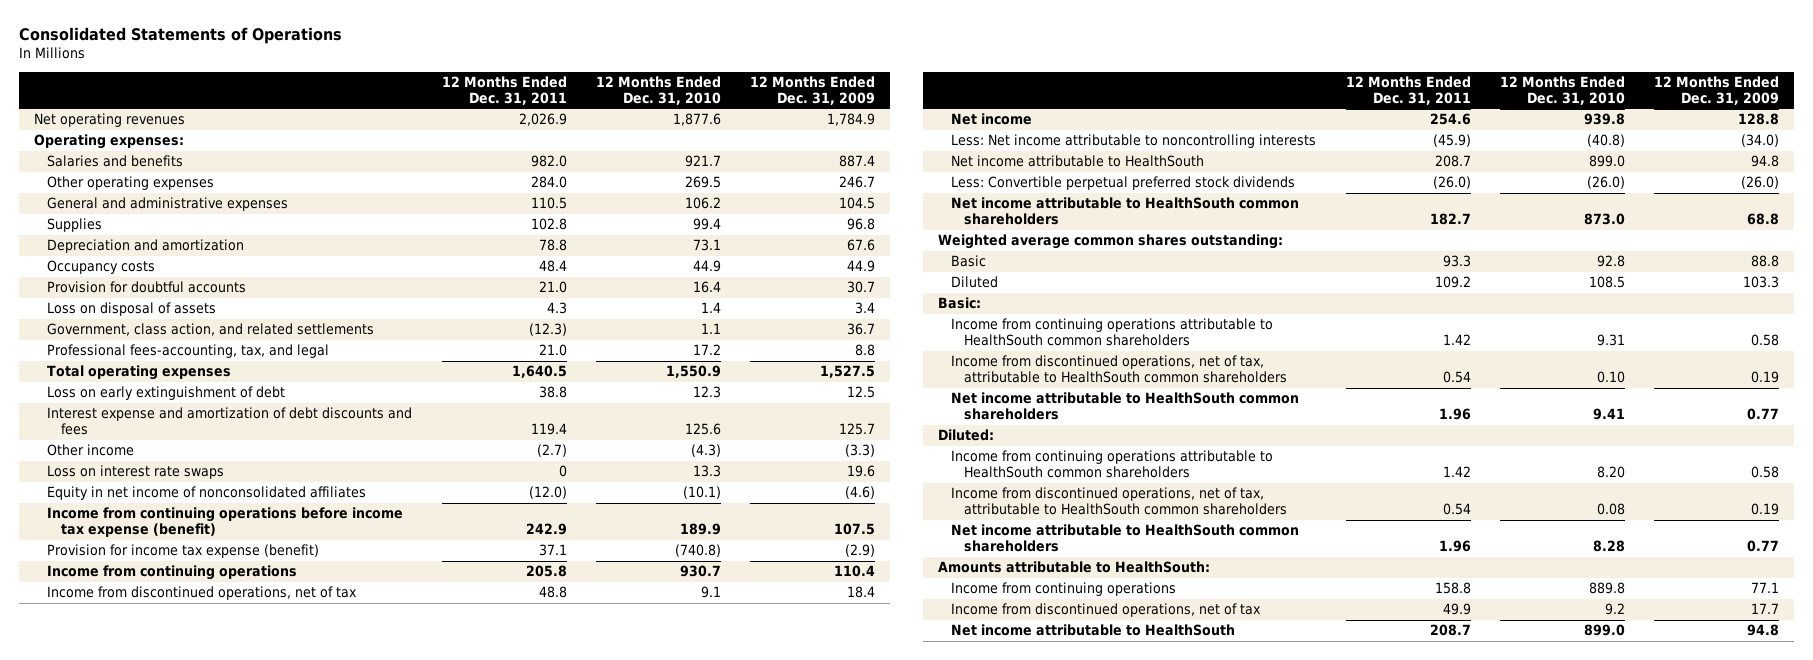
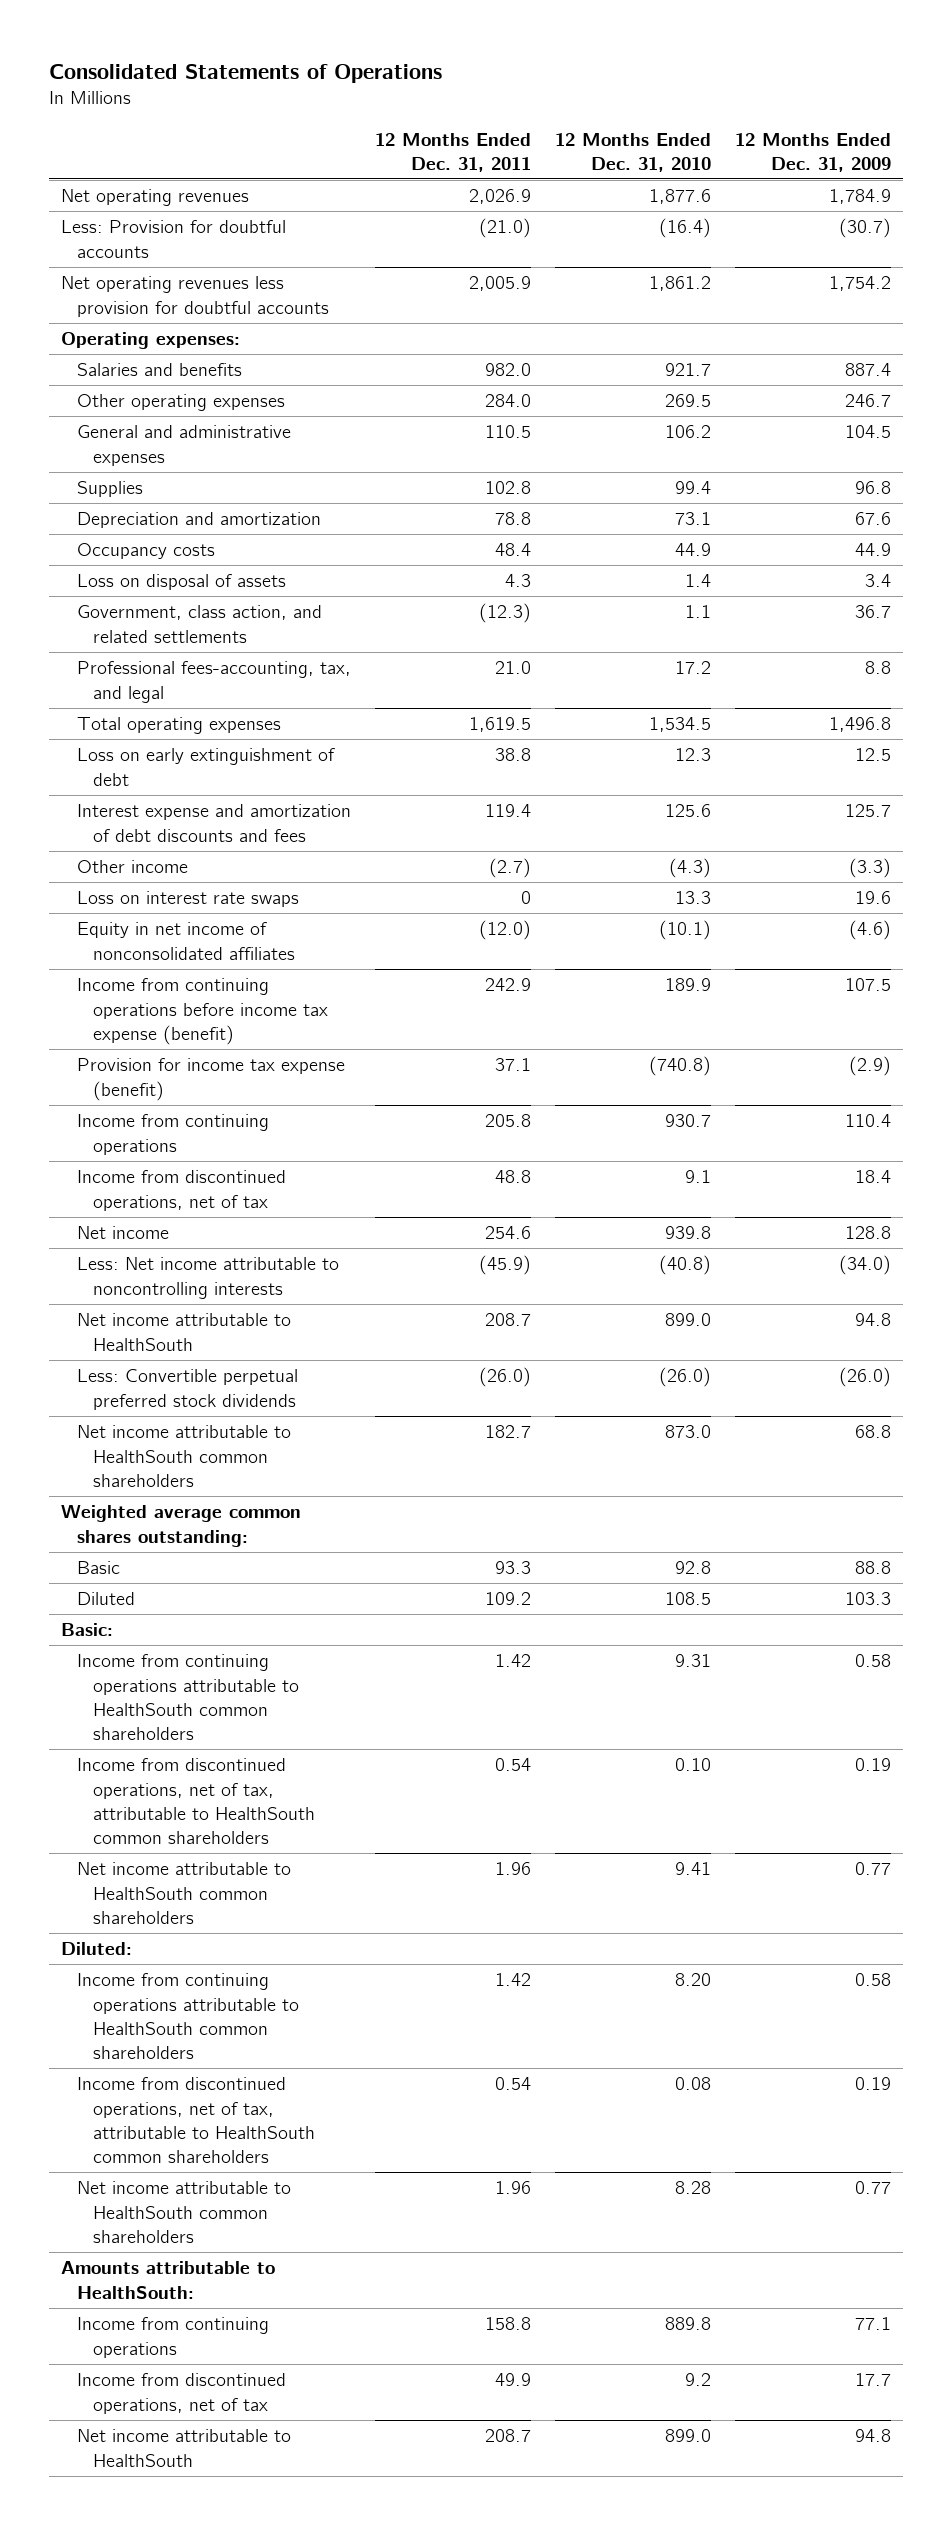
none -> [61,220,287,258] Less: Provision for doubtful accounts
none -> [61,276,330,317] Net operating revenues less provision for doubtful accounts
[47,281,247,294] Provision for doubtful accounts -> none
[511,365,567,379] 1,640.5 -> [469,717,532,733] 1,619.5
[666,365,722,379] 1,550.9 -> [649,717,712,733] 1,534.5
[820,365,876,379] 1,527.5 -> [829,717,892,733] 1,496.8

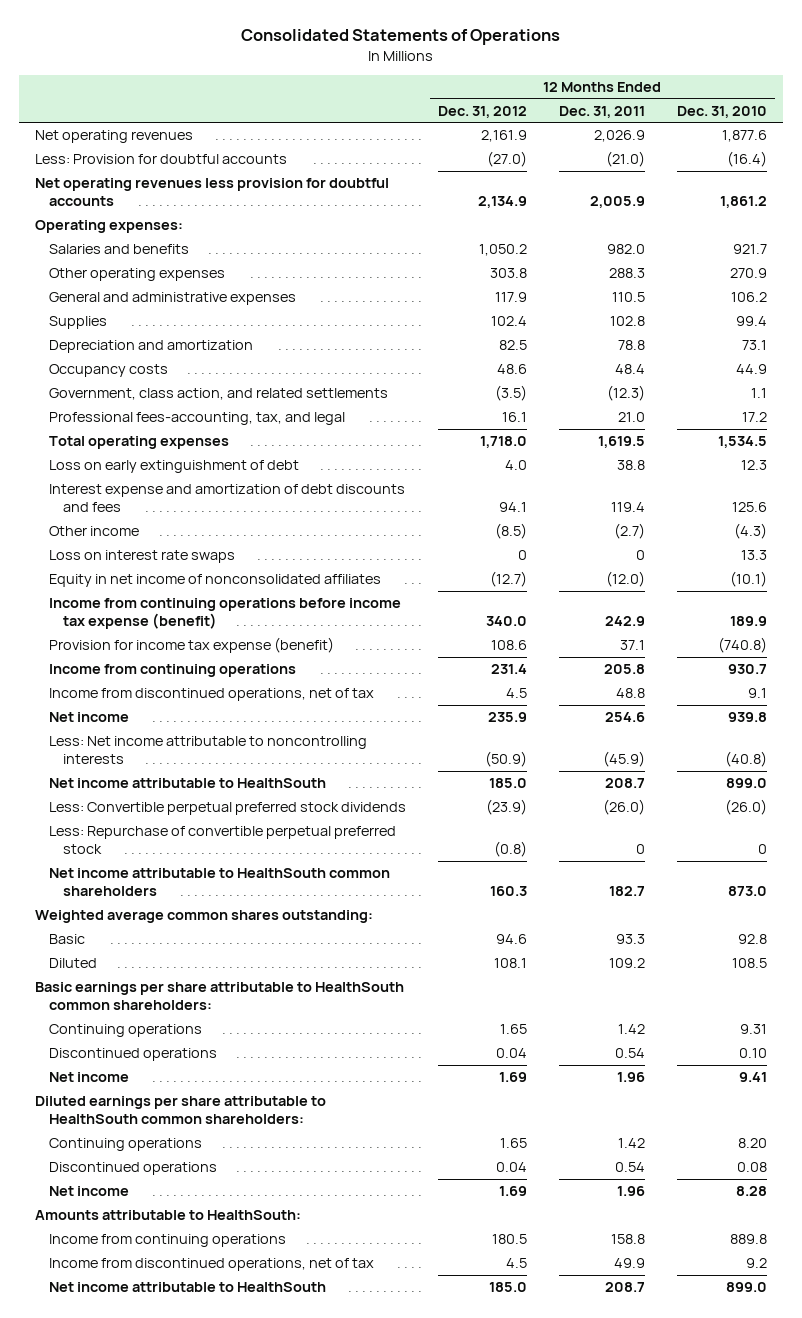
[735,132,892,172] 12 Months Ended Dec. 31, 2009 -> none
none -> [437,105,527,118] Dec. 31, 2012
[485,394,532,408] 284.0 -> [608,268,645,279] 288.3
[665,394,712,408] 269.5 -> [729,268,767,279] 270.9
[77,574,287,591] Loss on disposal of assets -> none
none -> [48,826,396,855] Less: Repurchase of convertible perpetual preferred stock
[61,1623,114,1637] Basic: -> [34,982,404,1011] Basic earnings per share attributable to HealthSouth common shareholders:
[77,1654,299,1740] Income from continuing operations attributable to HealthSouth common shareholders -> [48,1024,202,1038] Continuing operations
[77,1758,315,1844] Income from discontinued operations, net of tax, attributable to HealthSouth common shareholders -> [48,1048,217,1062] Discontinued operations
[77,1862,292,1924] Net income attributable to HealthSouth common shareholders -> [48,1072,129,1083] Net income
[61,1942,133,1956] Diluted: -> [34,1096,326,1125] Diluted earnings per share attributable to HealthSouth common shareholders:
[77,1973,299,2059] Income from continuing operations attributable to HealthSouth common shareholders -> [48,1138,202,1152] Continuing operations
[77,2077,315,2163] Income from discontinued operations, net of tax, attributable to HealthSouth common shareholders -> [48,1162,217,1176] Discontinued operations
[77,2181,292,2243] Net income attributable to HealthSouth common shareholders -> [48,1186,129,1197] Net income

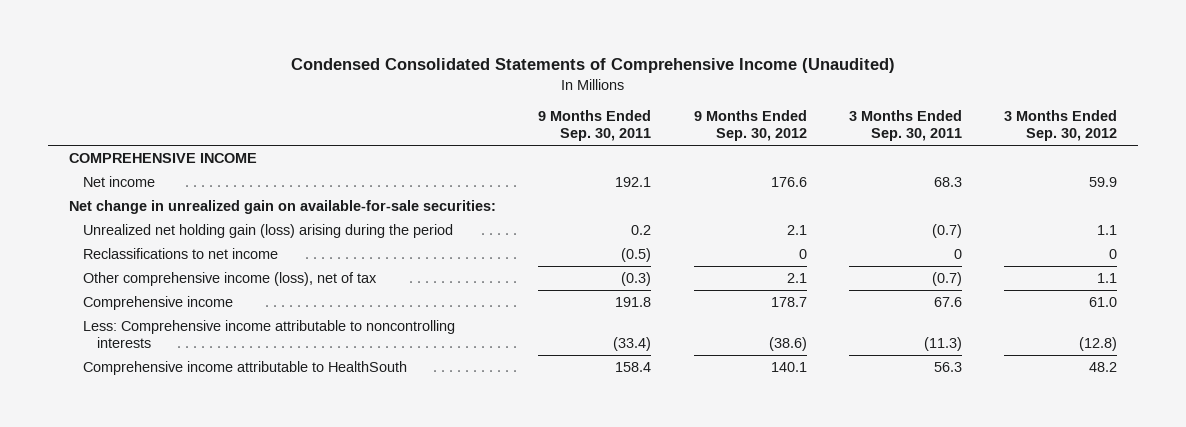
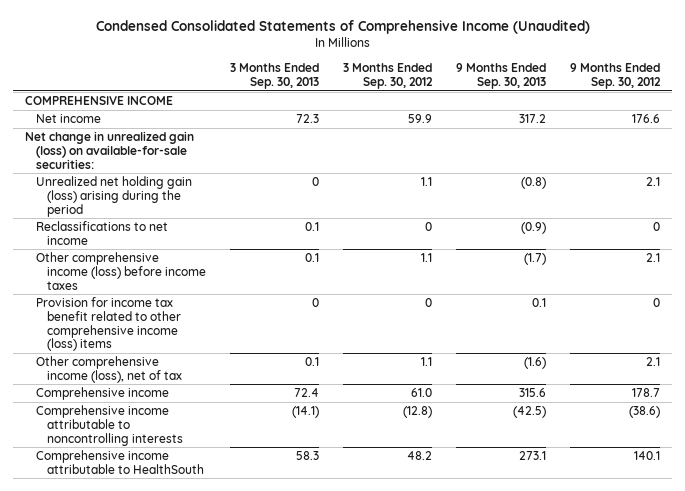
[538,110,652,142] 9 Months Ended Sep. 30, 2011 -> none
[848,110,962,142] 3 Months Ended Sep. 30, 2011 -> none
none -> [229,63,319,90] 3 Months Ended Sep. 30, 2013
none -> [456,63,547,90] 9 Months Ended Sep. 30, 2013
[69,199,497,214] Net change in unrealized gain on available-for-sale securities: -> [24,131,194,169] Net change in unrealized gain (loss) on available-for-sale securities:
none -> [35,252,206,290] Other comprehensive income (loss) before income taxes
none -> [35,297,181,352] Provision for income tax benefit related to other comprehensive income (loss) items
[83,319,456,349] Less: Comprehensive income attributable to noncontrolling interests -> [35,405,183,446] Comprehensive income attributable to noncontrolling interests

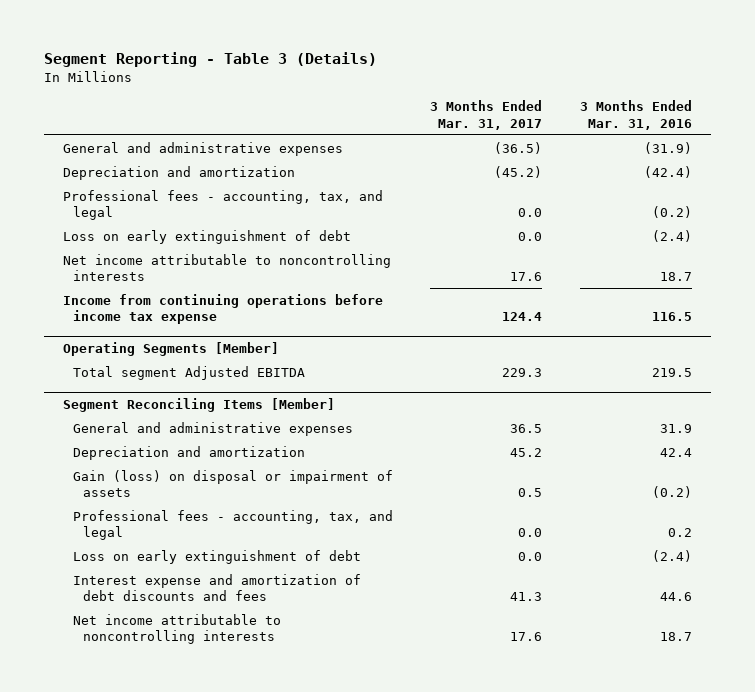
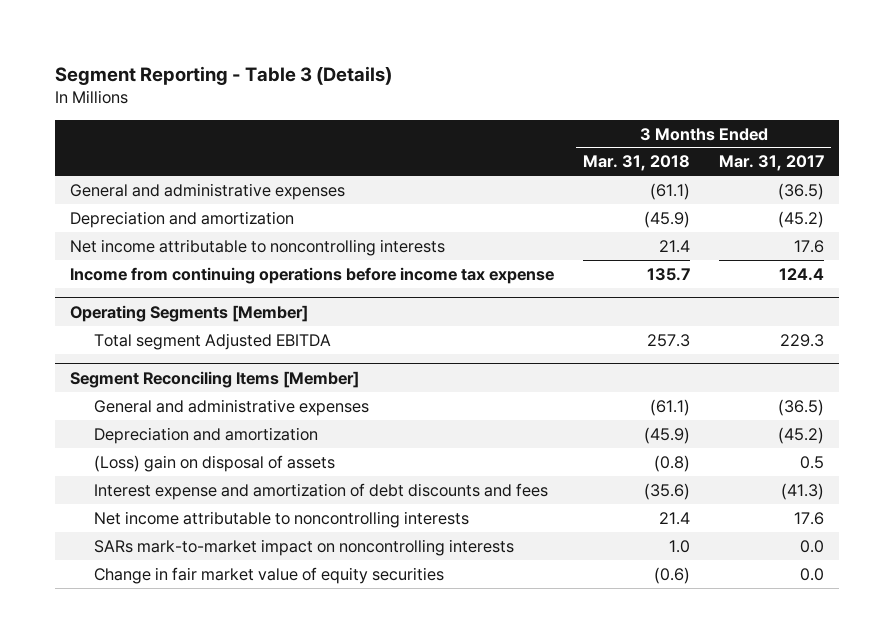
[579,100,692,130] 3 Months Ended Mar. 31, 2016 -> none
none -> [583,155,691,172] Mar. 31, 2018
[62,189,383,221] Professional fees - accounting, tax, and legal -> none
[62,229,351,244] Loss on early extinguishment of debt -> none
[72,509,393,541] Professional fees - accounting, tax, and legal -> none
[72,549,361,564] Loss on early extinguishment of debt -> none
[510,423,543,433] 36.5 -> [778,398,825,416] (36.5)
[510,447,543,457] 45.2 -> [778,426,825,444] (45.2)
[72,469,393,498] Gain (loss) on disposal or impairment of assets -> [93,454,335,472] (Loss) gain on disposal of assets
[510,592,543,602] 41.3 -> [781,482,825,500] (41.3)
none -> [93,538,514,556] SARs mark-to-market impact on noncontrolling interests
none -> [93,566,444,584] Change in fair market value of equity securities

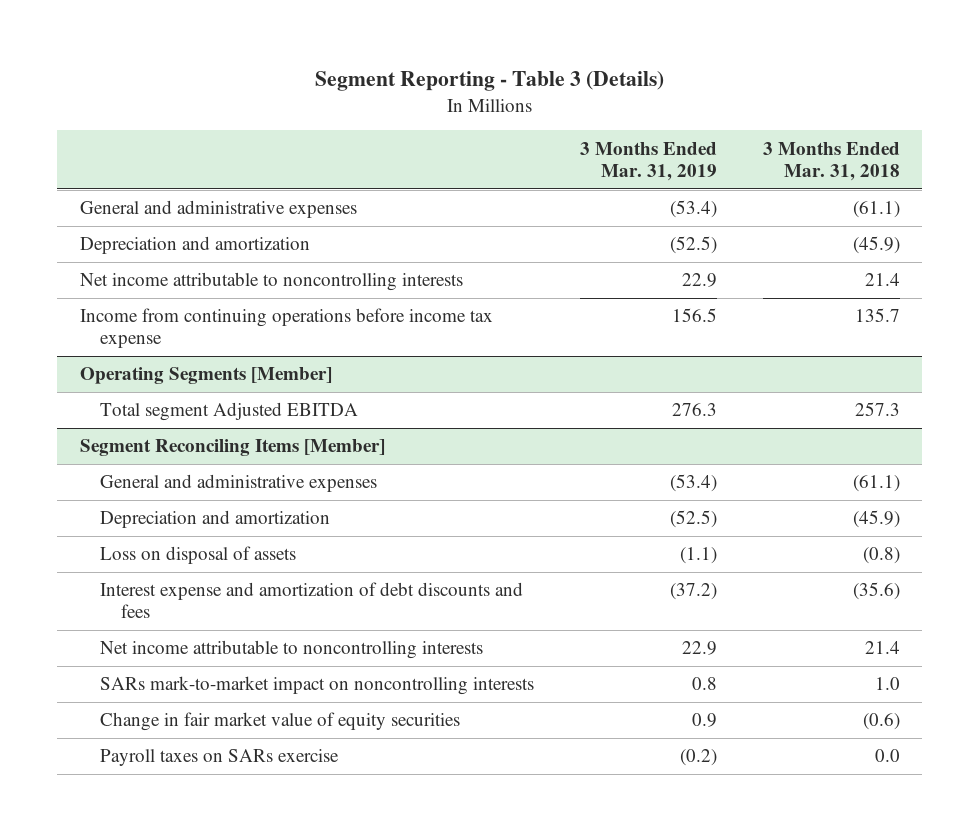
[719,155,825,172] Mar. 31, 2017 -> none
none -> [579,141,717,181] 3 Months Ended Mar. 31, 2019
[93,454,335,472] (Loss) gain on disposal of assets -> [100,546,297,565] Loss on disposal of assets
none -> [100,749,340,767] Payroll taxes on SARs exercise

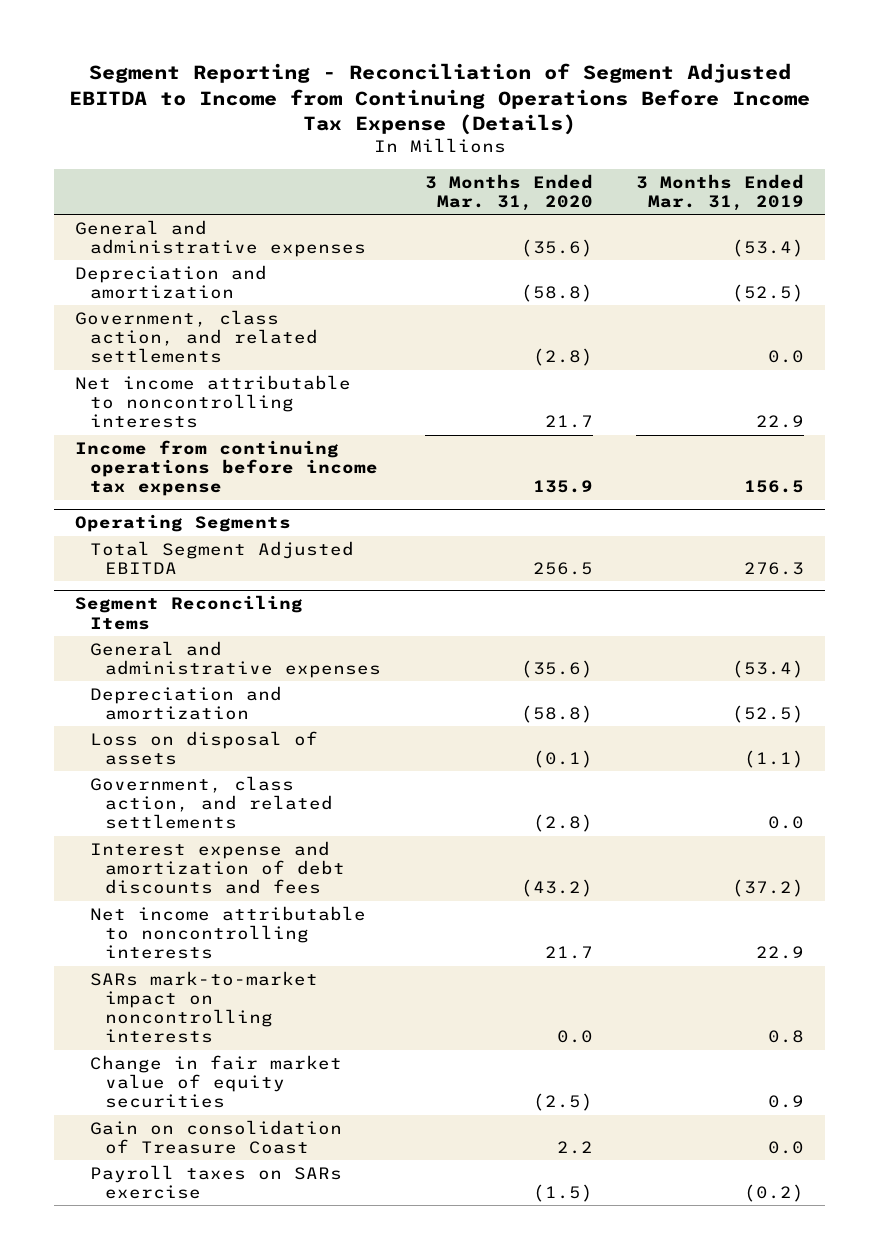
[314,71,664,92] Segment Reporting - Table 3 (Details) -> [68,63,810,136] Segment Reporting - Reconciliation of Segment Adjusted EBITDA to Income from Continuing Operations Before Income Tax Expense (Details)
[762,141,900,181] 3 Months Ended Mar. 31, 2018 -> none
none -> [424,173,593,211] 3 Months Ended Mar. 31, 2020
none -> [75,309,319,364] Government, class action, and related settlements
[79,367,332,385] Operating Segments [Member] -> [75,514,292,533] Operating Segments
[100,402,359,422] Total segment Adjusted EBITDA -> [90,540,355,575] Total Segment Adjusted EBITDA
[79,439,385,457] Segment Reconciling Items [Member] -> [75,595,304,630] Segment Reconciling Items
none -> [90,775,334,830] Government, class action, and related settlements
none -> [90,1119,343,1155] Gain on consolidation of Treasure Coast

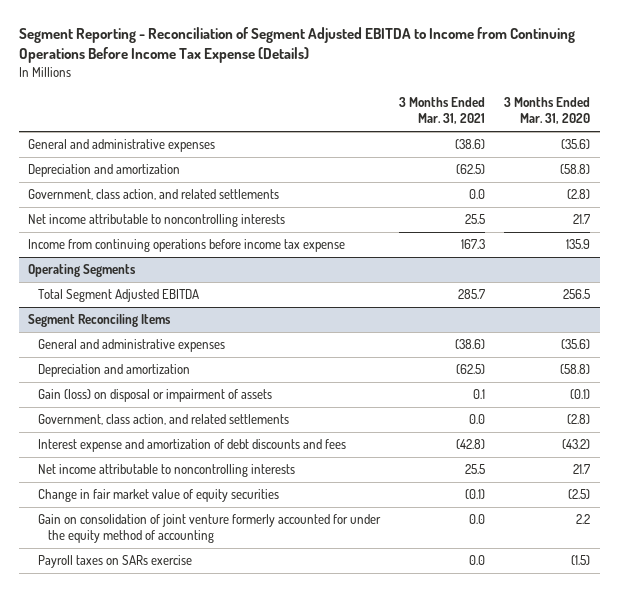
[635,173,804,211] 3 Months Ended Mar. 31, 2019 -> none
none -> [399,97,486,125] 3 Months Ended Mar. 31, 2021
[90,730,319,766] Loss on disposal of assets -> [37,389,272,403] Gain (loss) on disposal or impairment of assets
[90,970,319,1044] SARs mark-to-market impact on noncontrolling interests -> none
[90,1119,343,1155] Gain on consolidation of Treasure Coast -> [37,514,381,544] Gain on consolidation of joint venture formerly accounted for under the equity method of accounting

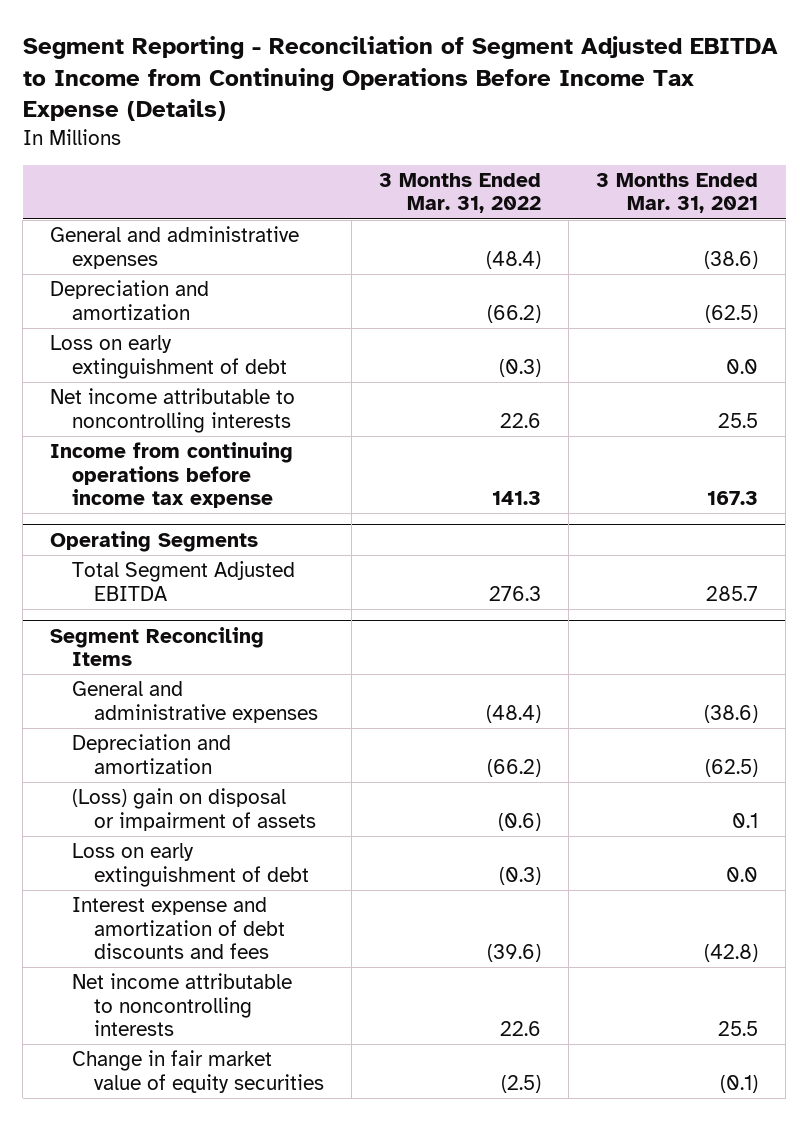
[504,97,591,125] 3 Months Ended Mar. 31, 2020 -> none
none -> [379,172,542,214] 3 Months Ended Mar. 31, 2022
[28,189,280,201] Government, class action, and related settlements -> none
none -> [50,334,288,379] Loss on early extinguishment of debt
[37,414,289,426] Government, class action, and related settlements -> none
[37,389,272,403] Gain (loss) on disposal or impairment of assets -> [72,787,317,831] (Loss) gain on disposal or impairment of assets
none -> [72,842,310,887] Loss on early extinguishment of debt
[37,514,381,544] Gain on consolidation of joint venture formerly accounted for under the equity method of accounting -> none
[37,555,192,569] Payroll taxes on SARs exercise -> none

